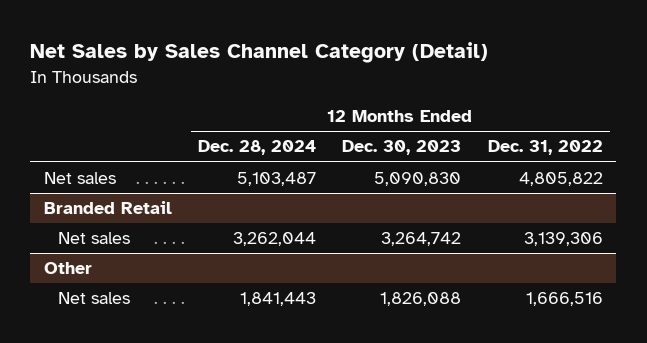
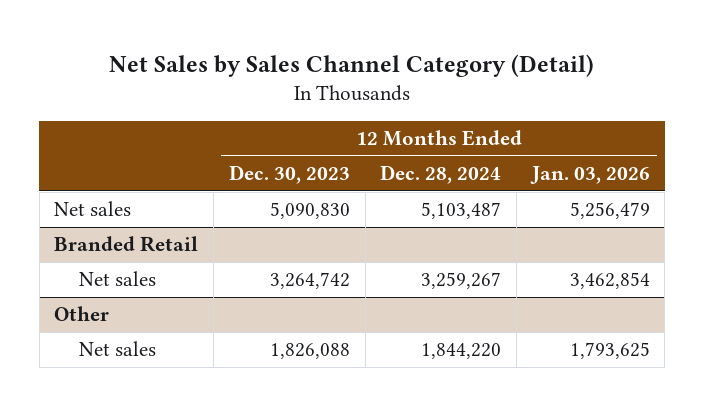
[487,140,603,156] Dec. 31, 2022 -> none
none -> [529,166,650,185] Jan. 03, 2026
[233,232,317,247] 3,262,044 -> [421,272,502,290] 3,259,267
[240,292,317,307] 1,841,443 -> [421,343,502,360] 1,844,220

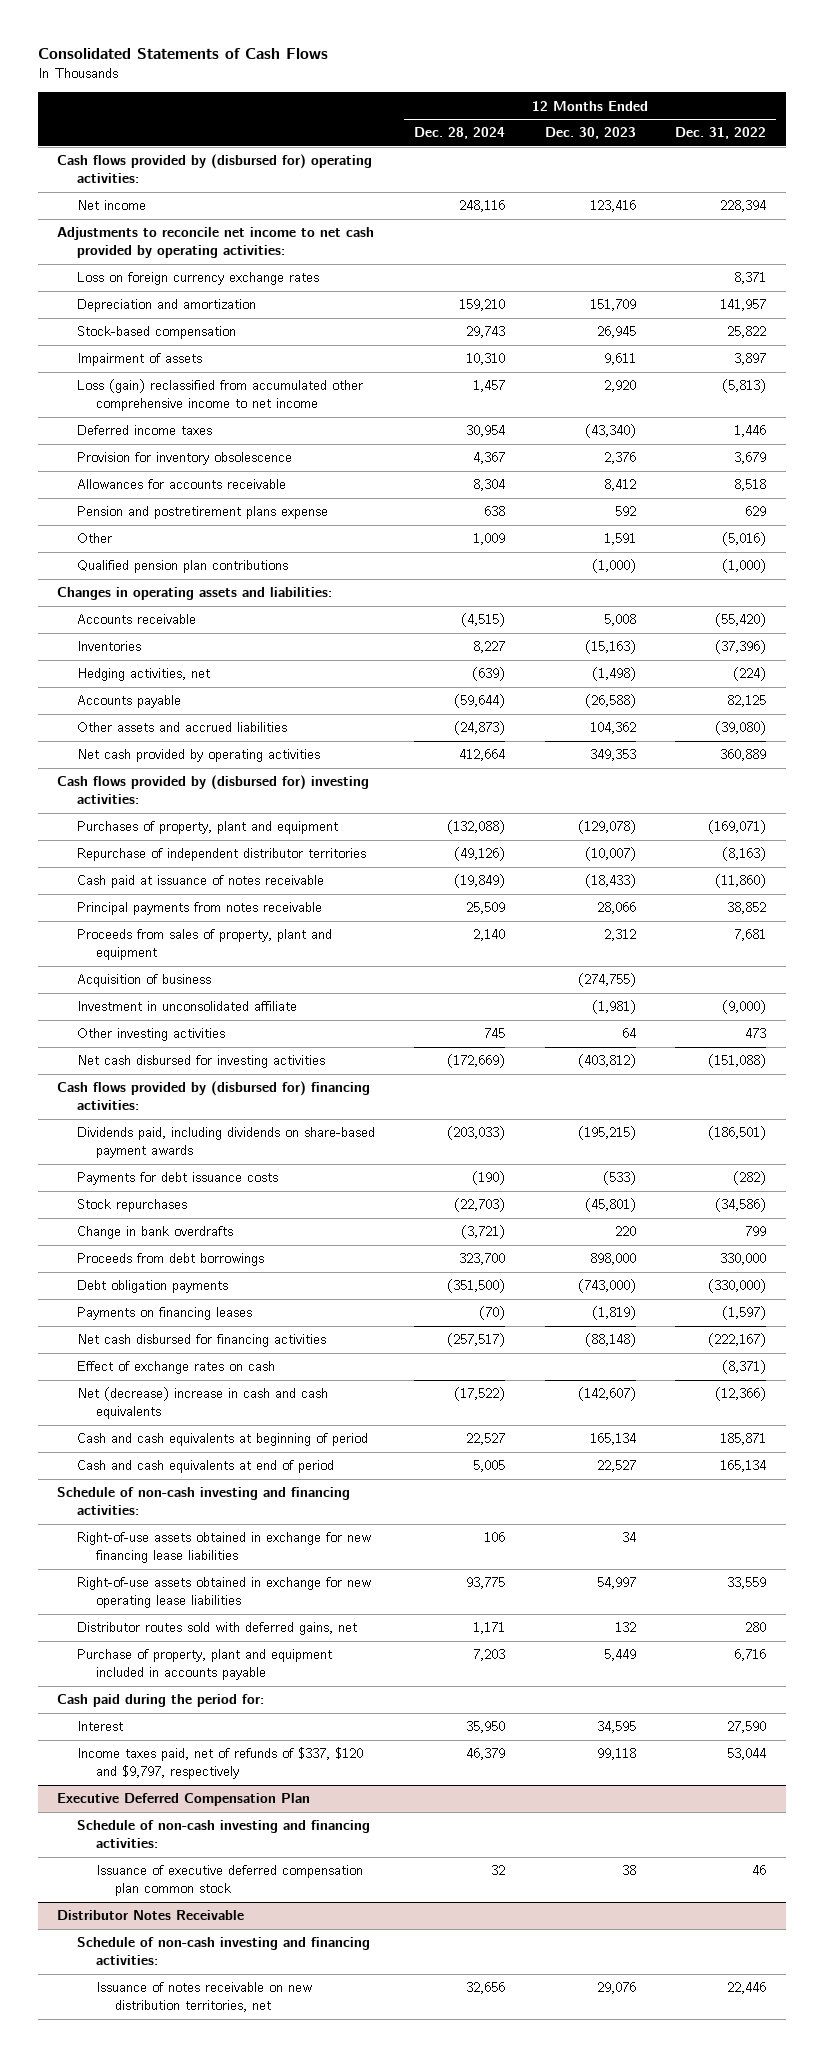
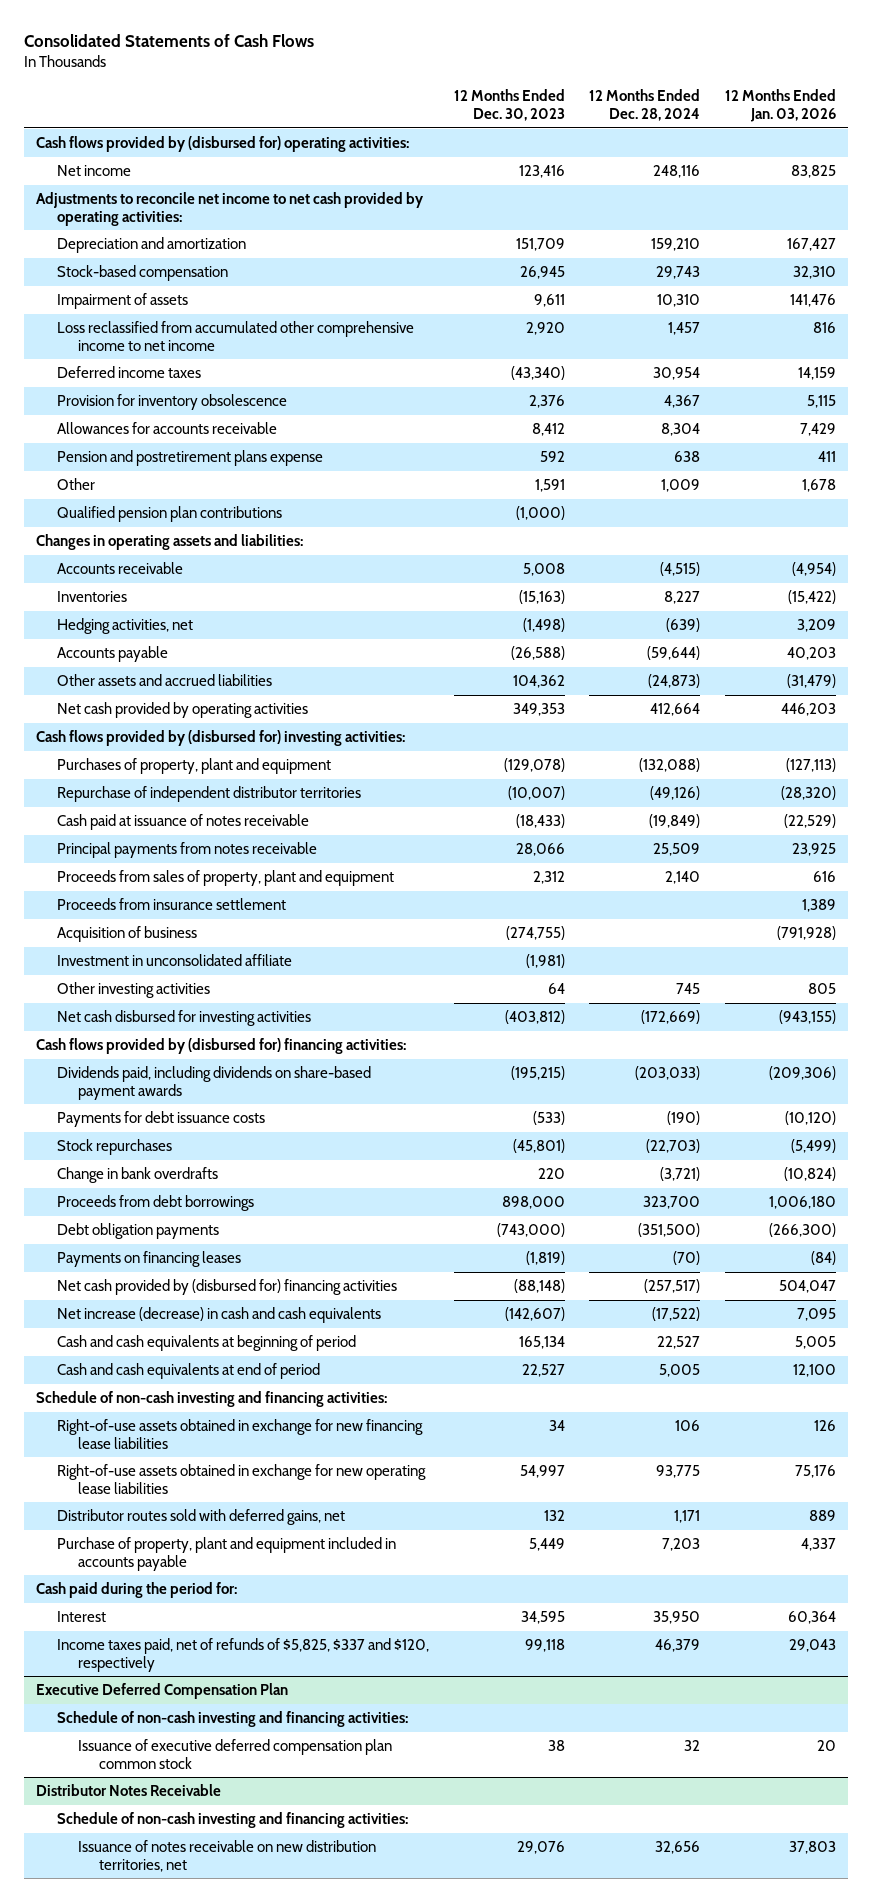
[675,127,767,140] Dec. 31, 2022 -> none
none -> [724,89,836,122] 12 Months Ended Jan. 03, 2026
[76,272,319,286] Loss on foreign currency exchange rates -> none
[76,379,363,412] Loss (gain) reclassified from accumulated other comprehensive income to net income -> [57,321,415,351] Loss reclassified from accumulated other comprehensive income to net income
none -> [57,898,287,911] Proceeds from insurance settlement
[76,1361,275,1375] Effect of exchange rates on cash -> none
[76,1334,326,1348] Net cash disbursed for financing activities -> [57,1279,398,1296] Net cash provided by (disbursed for) financing activities
[76,1387,328,1420] Net (decrease) increase in cash and cash equivalents -> [57,1307,382,1324] Net increase (decrease) in cash and cash equivalents
[76,1747,363,1780] Income taxes paid, net of refunds of $337, $120 and $9,797, respectively -> [57,1638,430,1672] Income taxes paid, net of refunds of $5,825, $337 and $120, respectively

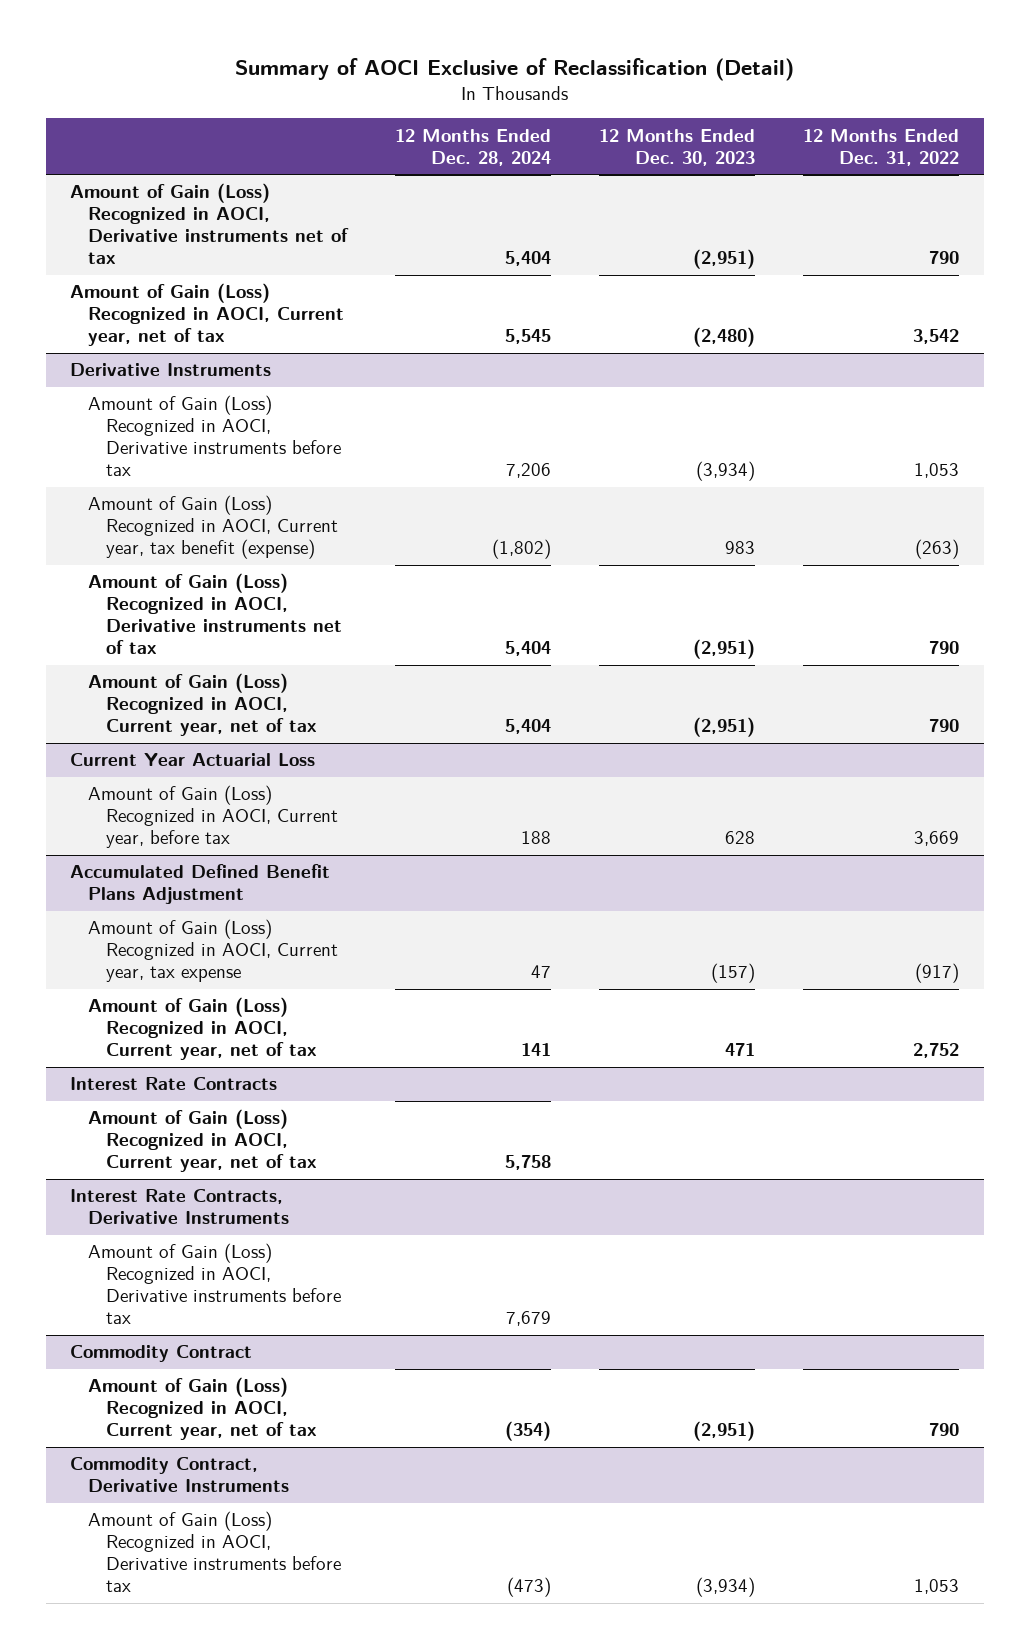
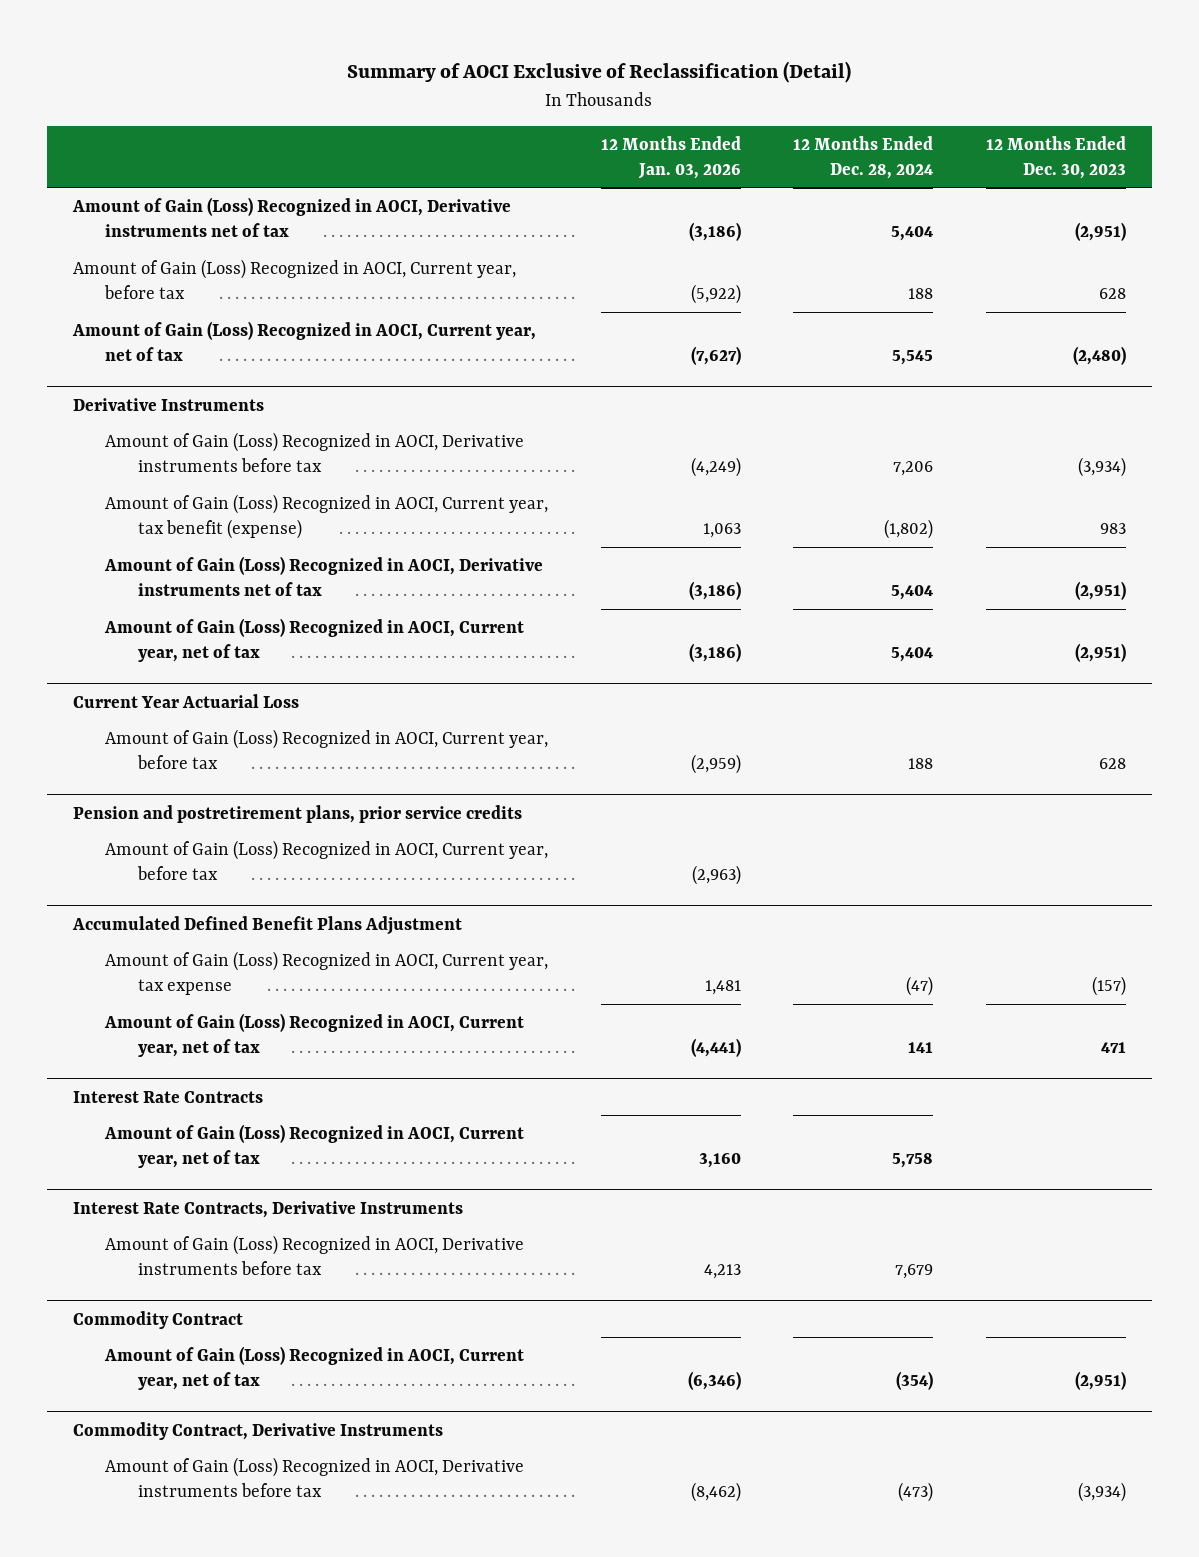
[803,128,960,166] 12 Months Ended Dec. 31, 2022 -> none
none -> [600,135,741,179] 12 Months Ended Jan. 03, 2026
none -> [73,259,517,300] Amount of Gain (Loss) Recognized in AOCI, Current year, before tax
none -> [73,804,523,823] Pension and postretirement plans, prior service credits
none -> [105,840,549,881] Amount of Gain (Loss) Recognized in AOCI, Current year, before tax
[531,965,552,979] 47 -> [906,976,934,997] (47)

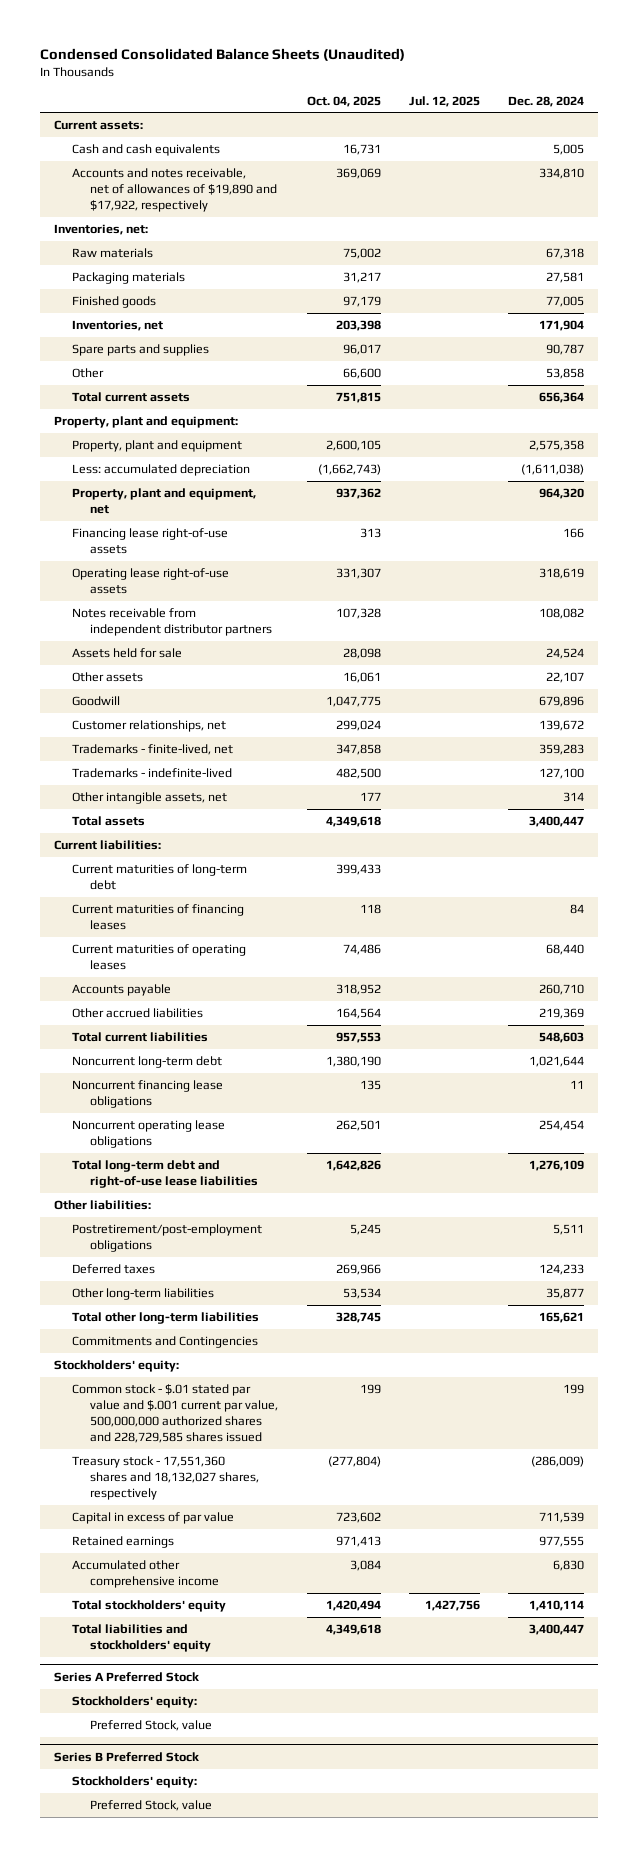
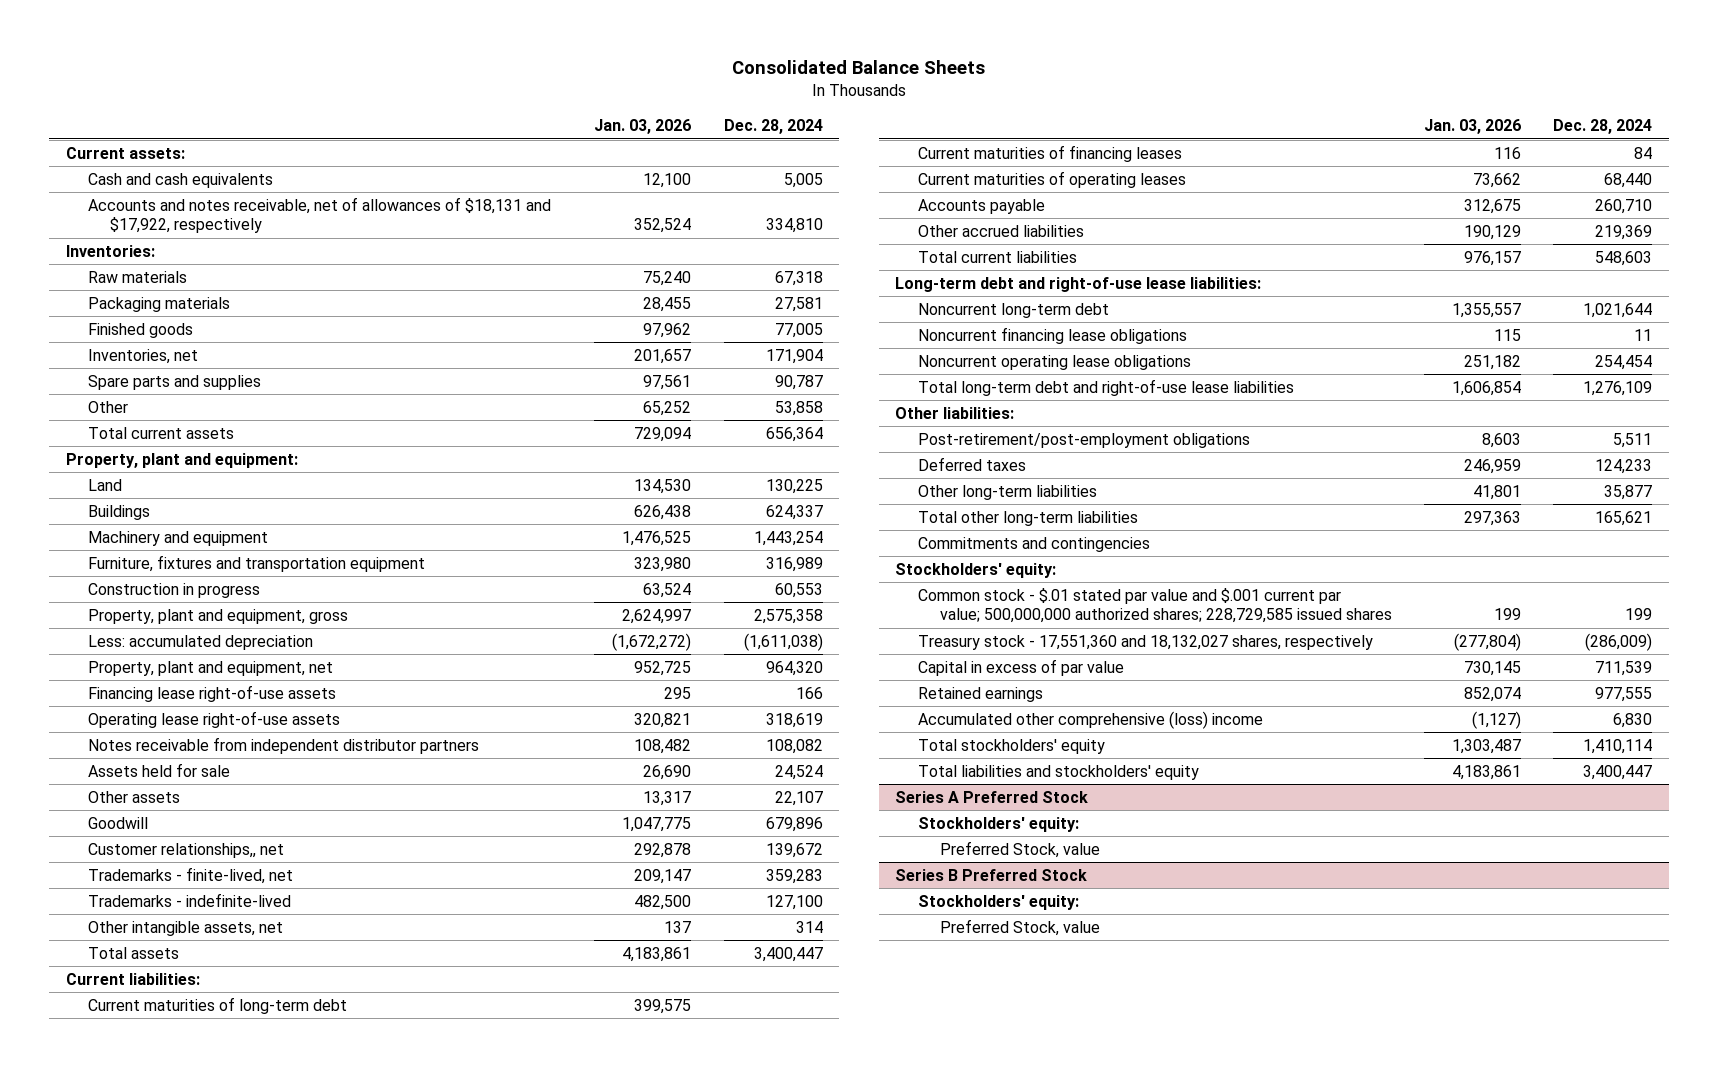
[40,48,406,62] Condensed Consolidated Balance Sheets (Unaudited) -> [731,60,985,75] Consolidated Balance Sheets
[306,95,381,107] Oct. 04, 2025 -> none
[408,95,480,107] Jul. 12, 2025 -> none
none -> [594,119,692,135] Jan. 03, 2026
[72,167,278,212] Accounts and notes receivable, net of allowances of $19,890 and $17,922, respectively -> [87,196,551,234] Accounts and notes receivable, net of allowances of $18,131 and $17,922, respectively
[54,223,149,235] Inventories, net: -> [65,244,155,257] Inventories:
none -> [87,478,122,491] Land
none -> [87,504,150,520] Buildings
none -> [87,530,268,546] Machinery and equipment
none -> [87,554,425,572] Furniture, fixtures and transportation equipment
none -> [87,582,260,598] Construction in progress
[72,439,243,452] Property, plant and equipment -> [87,608,348,624] Property, plant and equipment, gross
[72,719,227,732] Customer relationships, net -> [87,842,284,858] Customer relationships,, net
none -> [895,276,1262,292] Long-term debt and right-of-use lease liabilities:
[72,1223,263,1252] Postretirement/post-employment obligations -> [917,432,1250,448] Post-retirement/post-employment obligations
[72,1335,259,1348] Commitments and Contingencies -> [917,536,1150,552] Commitments and contingencies
[72,1383,279,1443] Common stock - $.01 stated par value and $.001 current par value, 500,000,000 authorized shares and 228,729,585 shares issued -> [917,587,1392,624] Common stock - $.01 stated par value and $.001 current par value; 500,000,000 authorized shares; 228,729,585 issued shares
[72,1455,260,1500] Treasury stock - 17,551,360 shares and 18,132,027 shares, respectively -> [917,634,1373,650] Treasury stock - 17,551,360 and 18,132,027 shares, respectively
[72,1559,220,1588] Accumulated other comprehensive income -> [917,710,1263,729] Accumulated other comprehensive (loss) income

